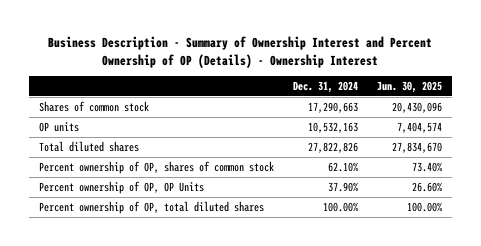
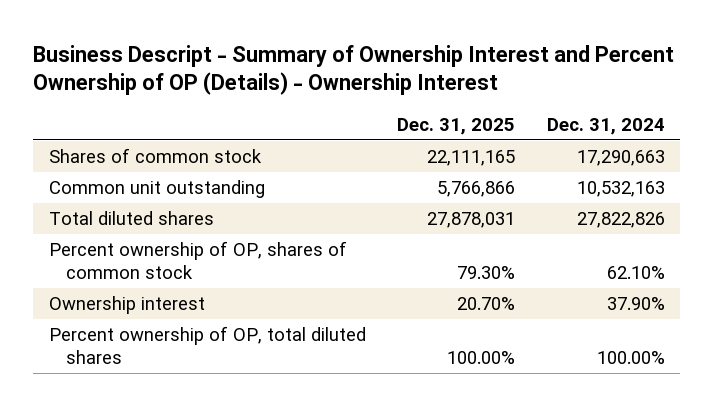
[48,35,433,68] Business Description - Summary of Ownership Interest and Percent Ownership of OP (Details) - Ownership Interest -> [32,44,674,96] Business Descript - Summary of Ownership Interest and Percent Ownership of OP (Details) - Ownership Interest
[377,80,443,93] Jun. 30, 2025 -> none
none -> [397,117,516,135] Dec. 31, 2025
[38,121,79,132] OP units -> [48,180,265,199] Common unit outstanding
[38,180,204,194] Percent ownership of OP, OP Units -> [48,296,205,315] Ownership interest

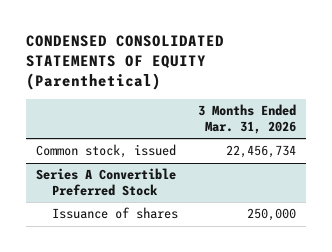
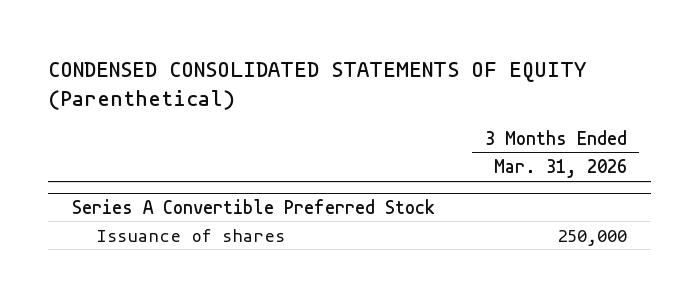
[36,144,177,159] Common stock, issued -> none

